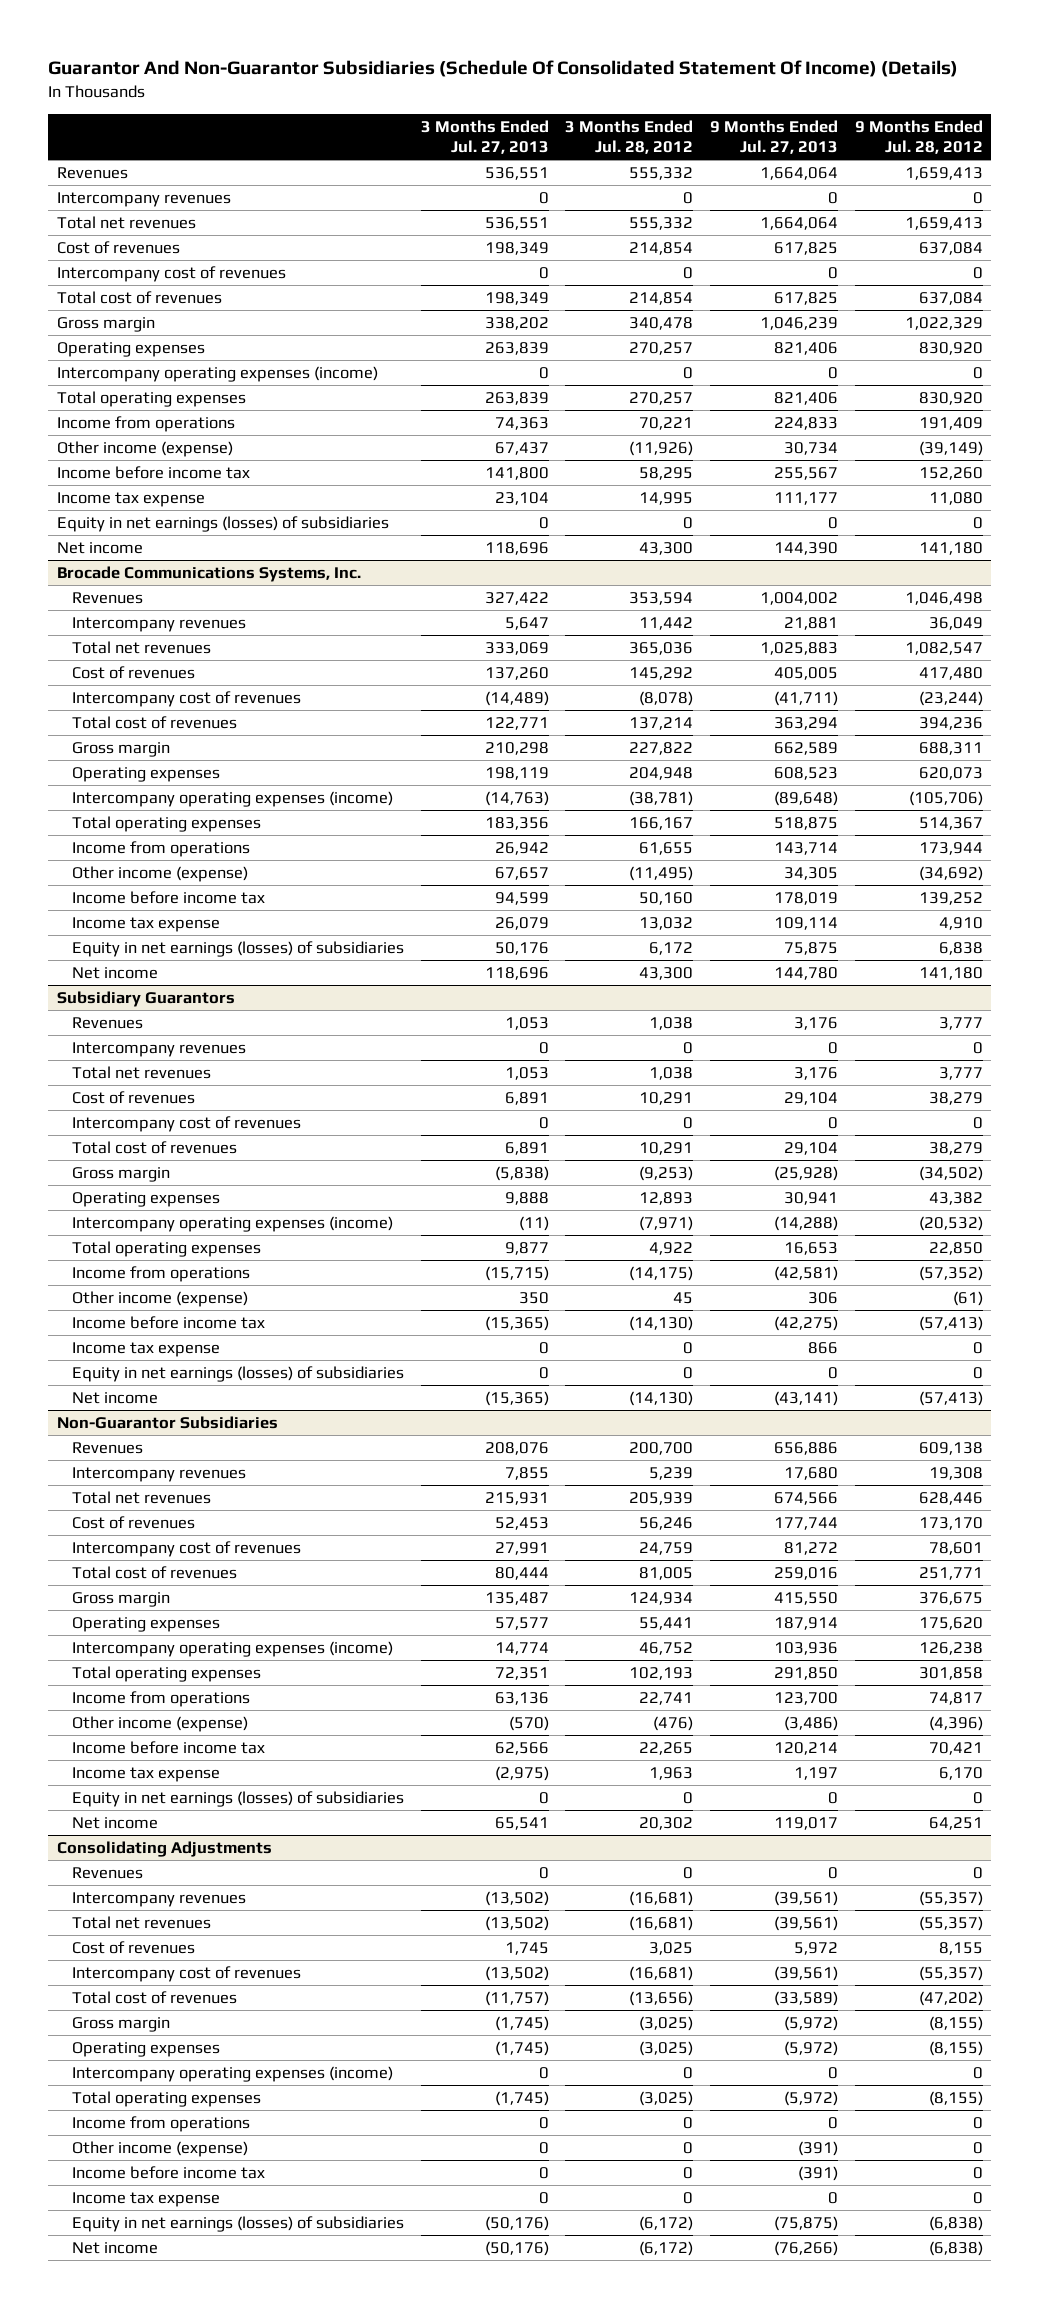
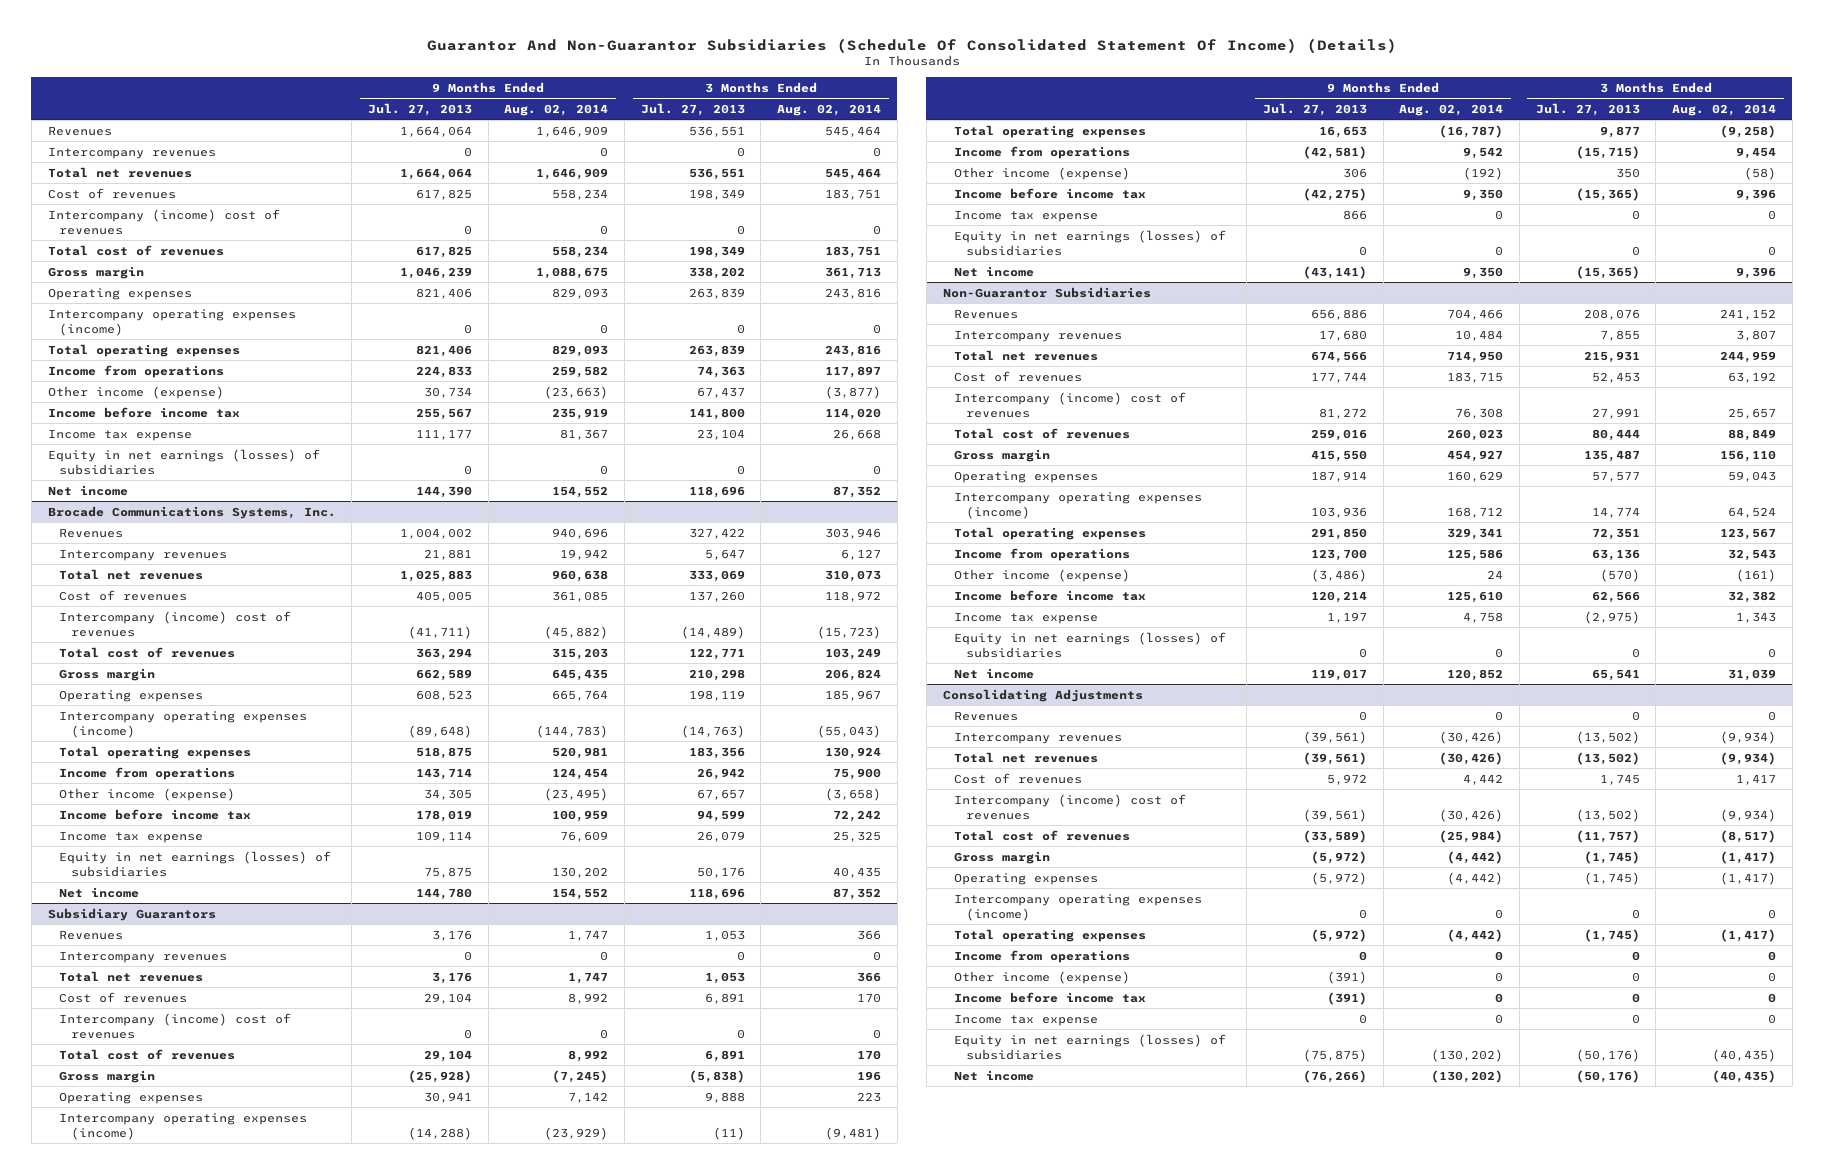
[565,119,694,155] 3 Months Ended Jul. 28, 2012 -> none
[854,119,983,155] 9 Months Ended Jul. 28, 2012 -> none
none -> [504,103,609,116] Aug. 02, 2014
none -> [776,103,881,116] Aug. 02, 2014
[56,266,286,283] Intercompany cost of revenues -> [47,208,280,235] Intercompany (income) cost of revenues
[71,691,301,708] Intercompany cost of revenues -> [59,610,292,637] Intercompany (income) cost of revenues
[71,1116,301,1133] Intercompany cost of revenues -> [59,1012,292,1039] Intercompany (income) cost of revenues
[71,1541,301,1558] Intercompany cost of revenues -> [954,391,1187,418] Intercompany (income) cost of revenues
[71,1966,301,1983] Intercompany cost of revenues -> [954,793,1187,820] Intercompany (income) cost of revenues

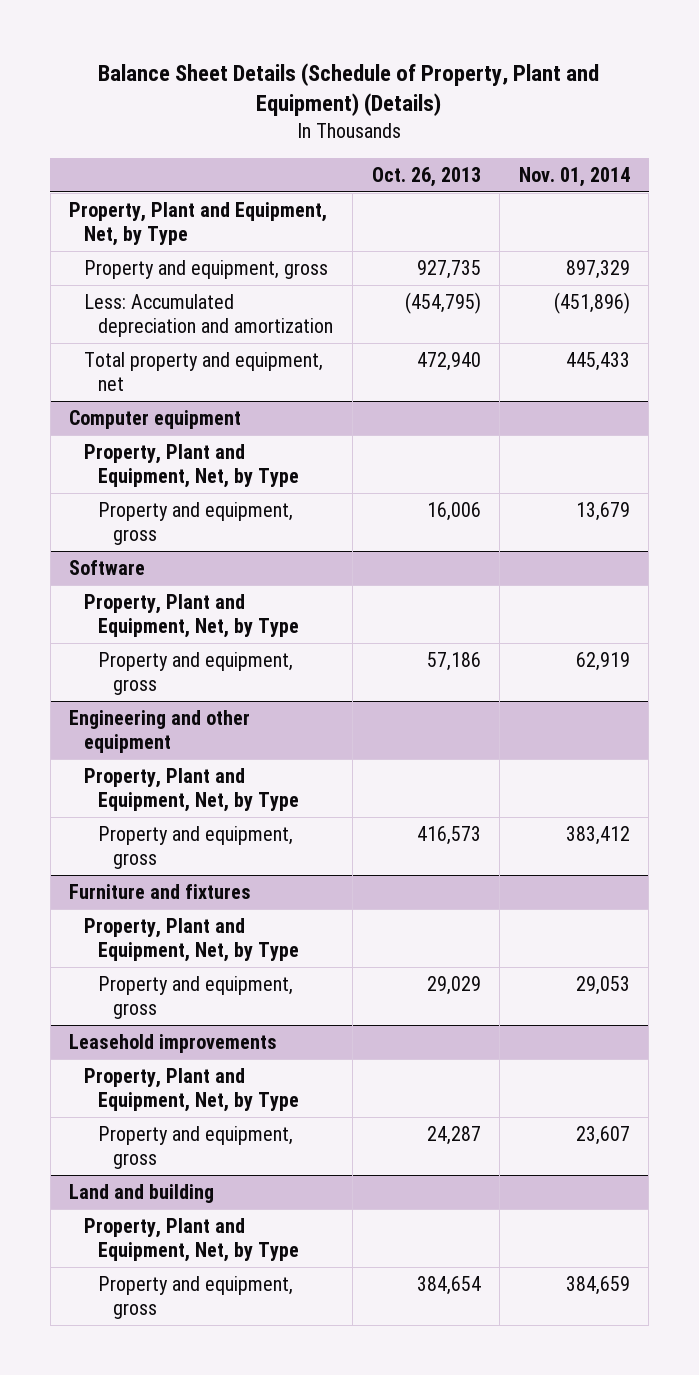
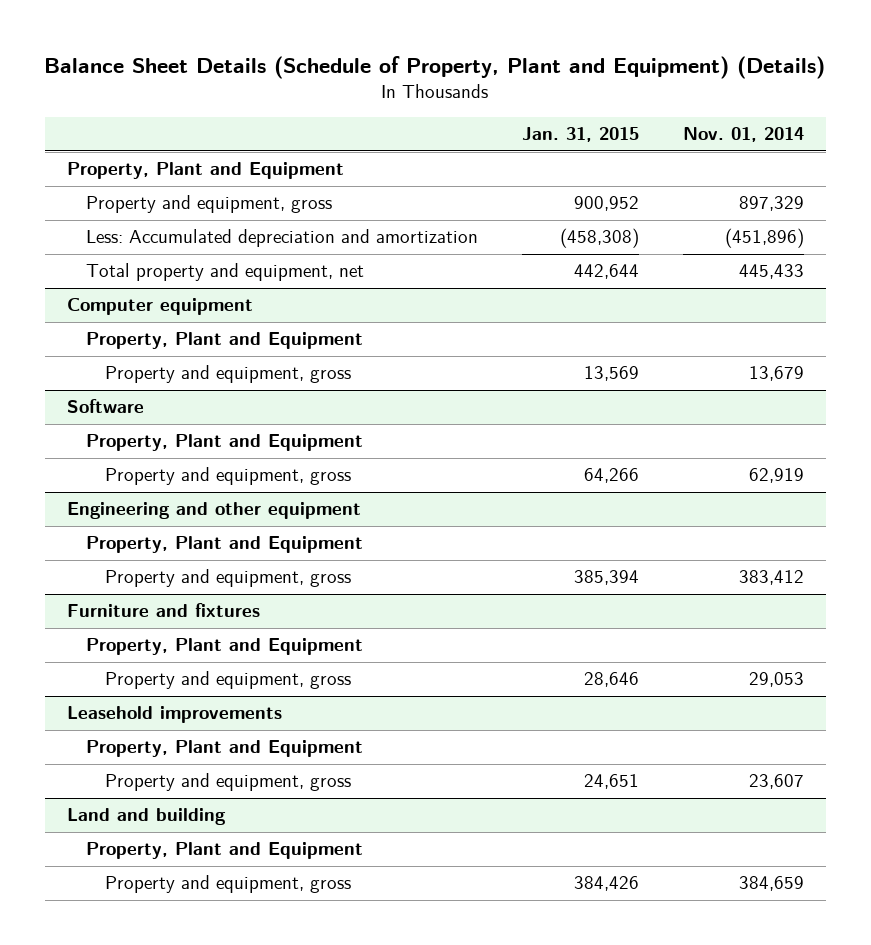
[371,166,481,187] Oct. 26, 2013 -> none
none -> [522,127,640,143] Jan. 31, 2015
[69,201,328,246] Property, Plant and Equipment, Net, by Type -> [66,162,344,180] Property, Plant and Equipment
[83,443,300,488] Property, Plant and Equipment, Net, by Type -> [85,332,363,350] Property, Plant and Equipment
[83,593,300,638] Property, Plant and Equipment, Net, by Type -> [85,434,363,452] Property, Plant and Equipment
[83,767,300,812] Property, Plant and Equipment, Net, by Type -> [85,536,363,554] Property, Plant and Equipment
[83,917,300,962] Property, Plant and Equipment, Net, by Type -> [85,638,363,656] Property, Plant and Equipment
[83,1067,300,1112] Property, Plant and Equipment, Net, by Type -> [85,740,363,758] Property, Plant and Equipment
[83,1217,300,1262] Property, Plant and Equipment, Net, by Type -> [85,842,363,860] Property, Plant and Equipment

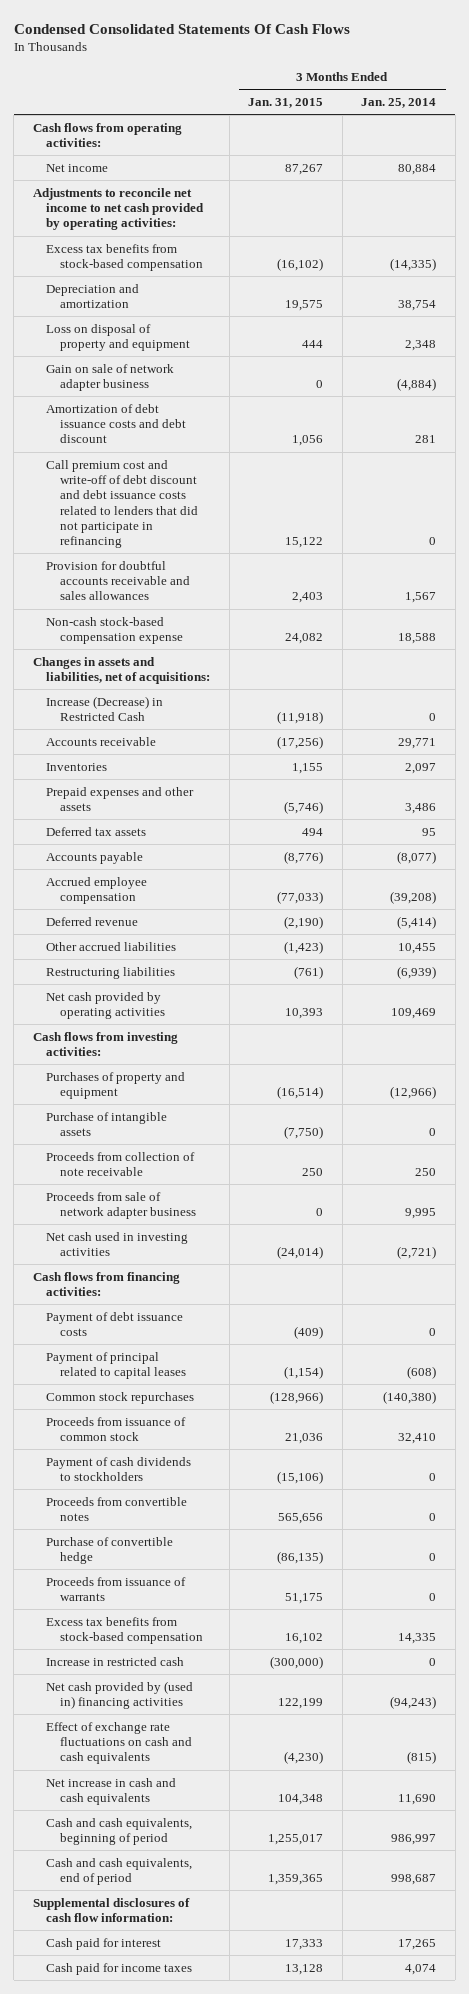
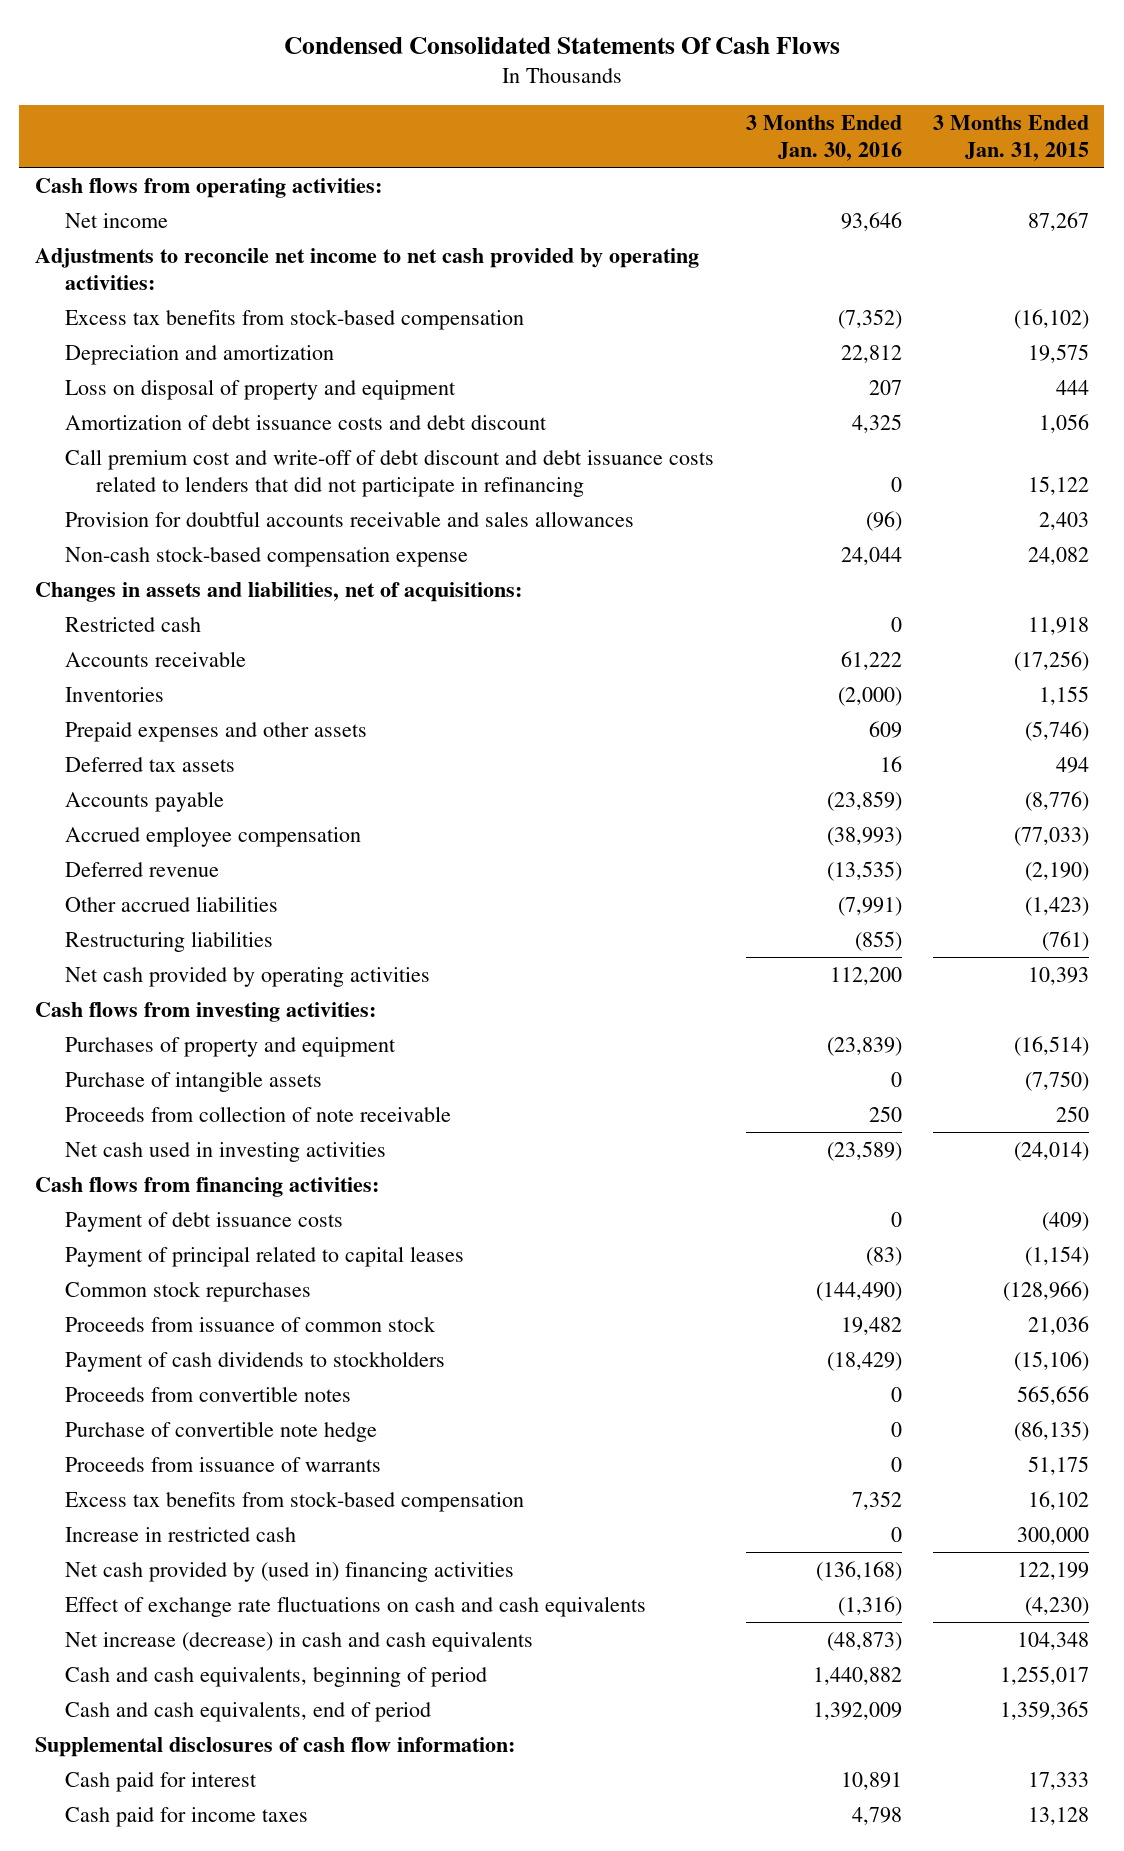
[361,97,437,108] Jan. 25, 2014 -> none
none -> [745,115,902,162] 3 Months Ended Jan. 30, 2016
[46,363,175,391] Gain on sale of network adapter business -> none
[46,695,164,721] Increase (Decrease) in Restricted Cash -> [65,616,202,632] Restricted cash
[277,710,324,724] (11,918) -> [1027,616,1089,635] 11,918
[46,1191,197,1219] Proceeds from sale of network adapter business -> none
[46,1536,174,1564] Purchase of convertible hedge -> [65,1420,378,1442] Purchase of convertible note hedge
[270,1655,324,1669] (300,000) -> [1016,1526,1089,1545] 300,000
[46,1777,177,1805] Net increase in cash and cash equivalents -> [65,1630,534,1652] Net increase (decrease) in cash and cash equivalents

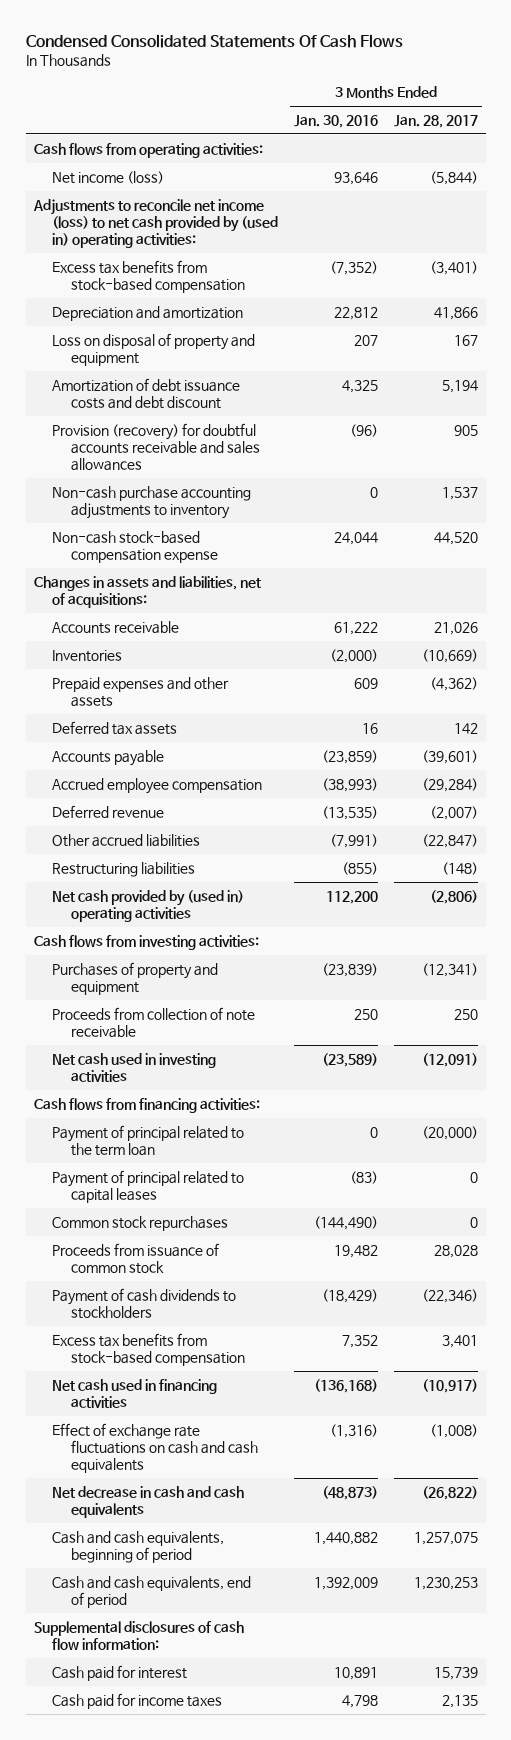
[932,115,1089,162] 3 Months Ended Jan. 31, 2015 -> none
none -> [393,114,478,128] Jan. 28, 2017
[65,212,169,228] Net income -> [52,170,165,184] Net income (loss)
[35,247,700,290] Adjustments to reconcile net income to net cash provided by operating activities: -> [32,198,279,249] Adjustments to reconcile net income (loss) to net cash provided by (used in) operating activities:
[65,448,715,497] Call premium cost and write-off of debt discount and debt issuance costs related to lenders that did not participate in refinancing -> none
[65,510,635,527] Provision for doubtful accounts receivable and sales allowances -> [52,422,260,472] Provision (recovery) for doubtful accounts receivable and sales allowances
none -> [52,485,252,519] Non-cash purchase accounting adjustments to inventory
[65,616,202,632] Restricted cash -> none
[65,966,431,987] Net cash provided by operating activities -> [52,889,245,922] Net cash provided by (used in) operating activities
[65,1070,323,1092] Purchase of intangible assets -> none
[65,1211,344,1232] Payment of debt issuance costs -> none
none -> [52,1124,245,1156] Payment of principal related to the term loan
[65,1385,352,1402] Proceeds from convertible notes -> none
[65,1420,378,1442] Purchase of convertible note hedge -> none
[65,1456,382,1472] Proceeds from issuance of warrants -> none
[65,1526,297,1542] Increase in restricted cash -> none
[65,1561,515,1582] Net cash provided by (used in) financing activities -> [52,1378,218,1408] Net cash used in financing activities
[65,1630,534,1652] Net increase (decrease) in cash and cash equivalents -> [52,1485,245,1518] Net decrease in cash and cash equivalents

